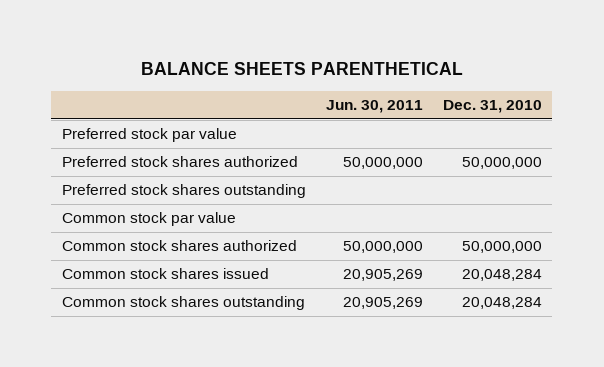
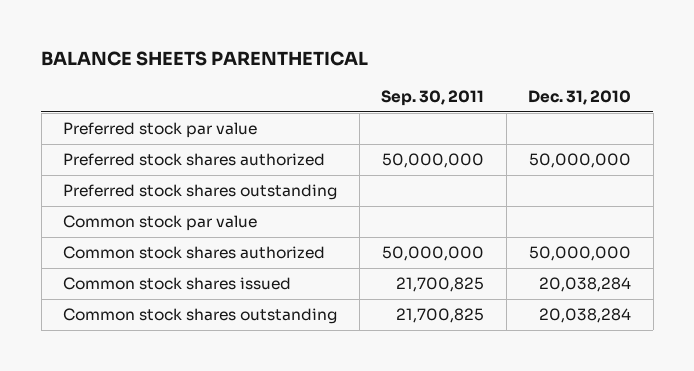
[325,100,423,114] Jun. 30, 2011 -> none
none -> [381,90,485,107] Sep. 30, 2011
[462,269,543,282] 20,048,284 -> [539,276,632,292] 20,038,284
[462,297,543,310] 20,048,284 -> [539,307,632,323] 20,038,284

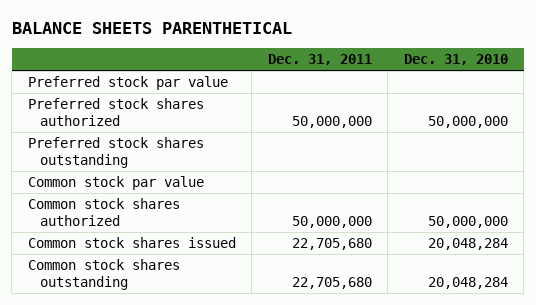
[381,90,485,107] Sep. 30, 2011 -> none
none -> [267,54,372,66] Dec. 31, 2011
[539,276,632,292] 20,038,284 -> [427,238,508,251] 20,048,284
[539,307,632,323] 20,038,284 -> [427,276,508,289] 20,048,284

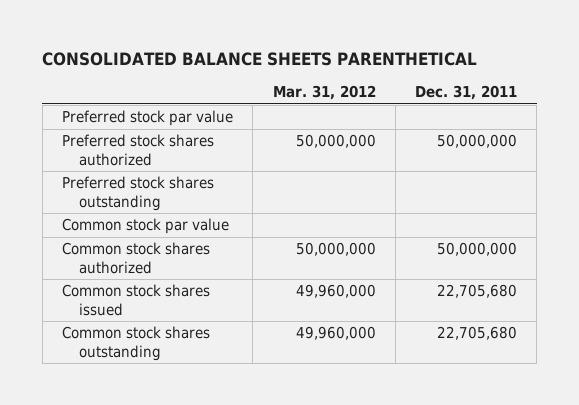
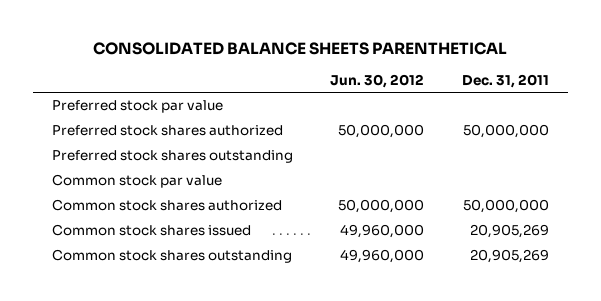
[272,85,376,101] Mar. 31, 2012 -> none
none -> [330,73,425,88] Jun. 30, 2012
[437,284,518,299] 22,705,680 -> [470,224,550,239] 20,905,269
[437,326,518,341] 22,705,680 -> [470,249,550,264] 20,905,269

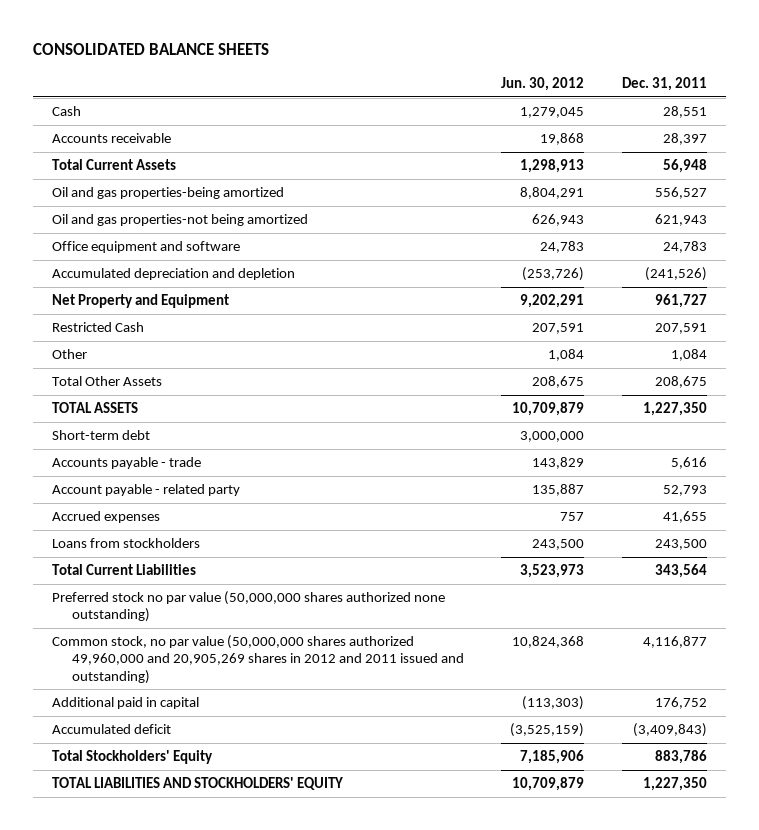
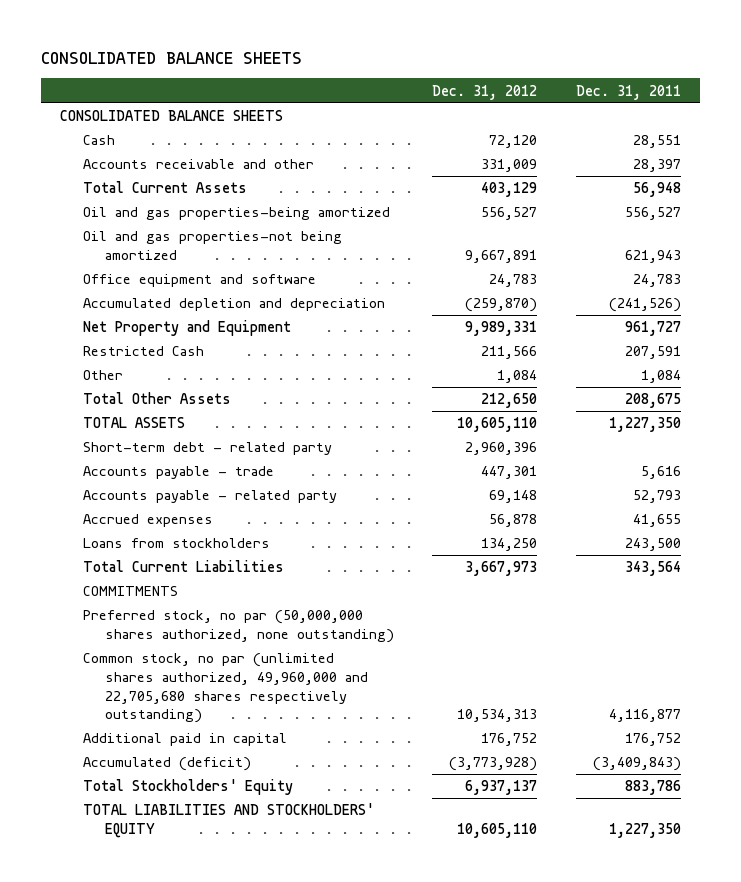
[501,77,585,92] Jun. 30, 2012 -> none
none -> [432,84,538,100] Dec. 31, 2012
none -> [60,110,284,122] CONSOLIDATED BALANCE SHEETS
[51,133,171,144] Accounts receivable -> [82,159,314,170] Accounts receivable and other
[51,268,295,281] Accumulated depreciation and depletion -> [82,298,385,312] Accumulated depletion and depreciation
[51,430,150,441] Short-term debt -> [82,442,332,456] Short-term debt - related party
[51,484,240,497] Account payable - related party -> [82,490,337,504] Accounts payable - related party
none -> [82,586,178,597] COMMITMENTS
[51,591,445,623] Preferred stock no par value (50,000,000 shares authorized none outstanding) -> [82,610,395,643] Preferred stock, no par (50,000,000 shares authorized, none outstanding)
[51,635,464,684] Common stock, no par value (50,000,000 shares authorized 49,960,000 and 20,905,269 shares in 2012 and 2011 issued and outstanding) -> [82,653,369,724] Common stock, no par (unlimited shares authorized, 49,960,000 and 22,705,680 shares respectively outstanding)
[51,724,171,735] Accumulated deficit -> [82,757,251,772] Accumulated (deficit)

